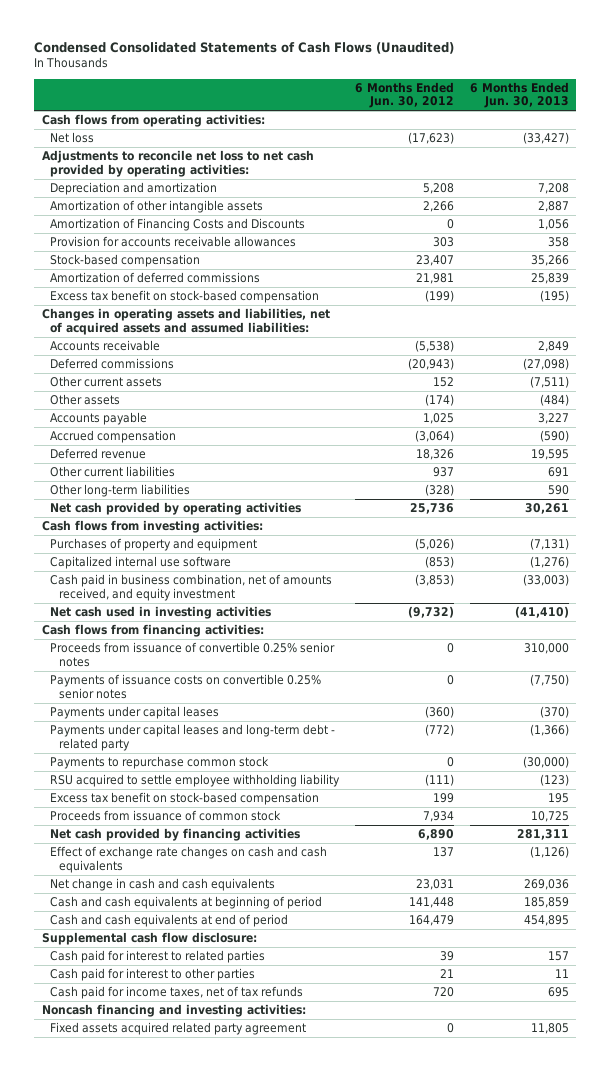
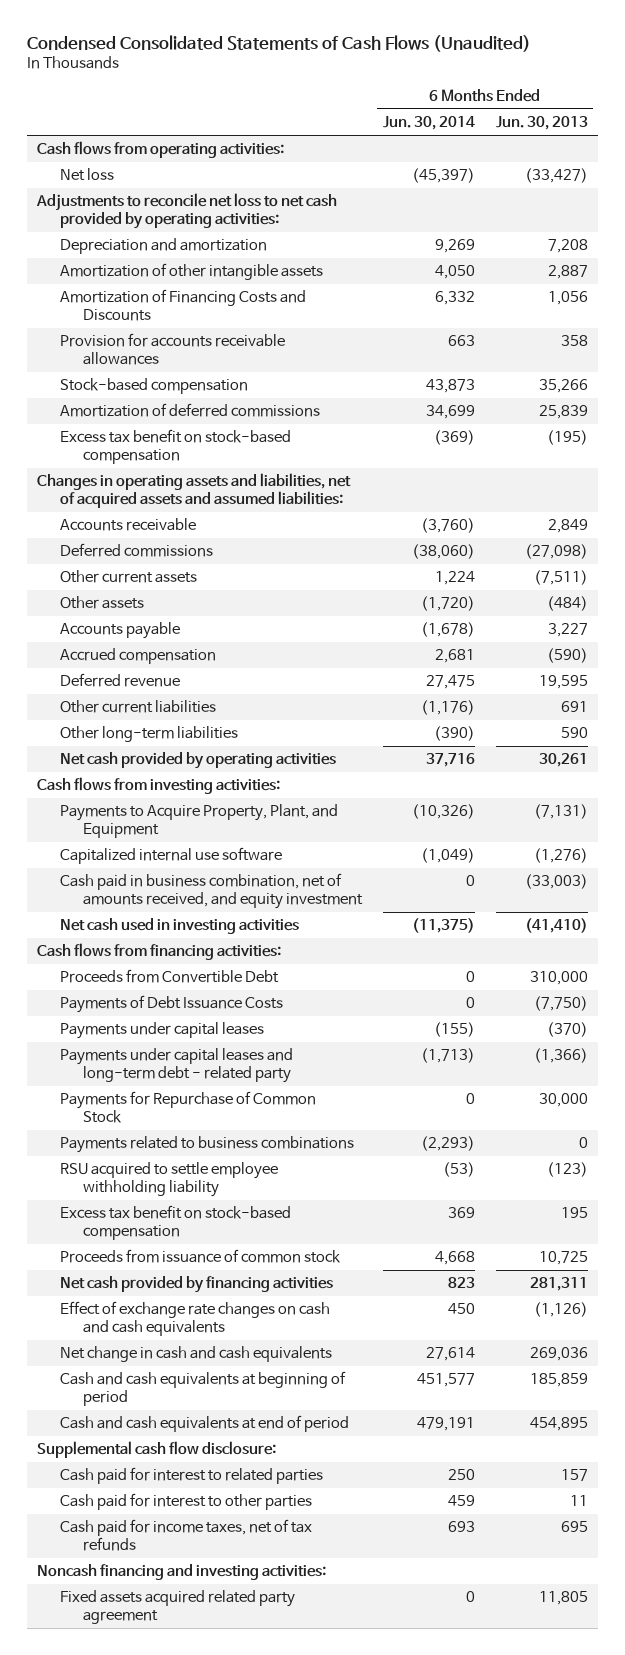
[354,81,454,109] 6 Months Ended Jun. 30, 2012 -> none
none -> [382,116,475,131] Jun. 30, 2014
[50,538,258,552] Purchases of property and equipment -> [59,804,338,839] Payments to Acquire Property, Plant, and Equipment
[50,642,336,667] Proceeds from issuance of convertible 0.25% senior notes -> [59,969,279,984] Proceeds from Convertible Debt
[50,674,322,699] Payments of issuance costs on convertible 0.25% senior notes -> [59,995,283,1014] Payments of Debt Issuance Costs
[50,756,270,770] Payments to repurchase common stock -> [59,1091,316,1124] Payments for Repurchase of Common Stock
[522,756,569,769] (30,000) -> [538,1093,588,1108] 30,000
none -> [59,1136,354,1154] Payments related to business combinations

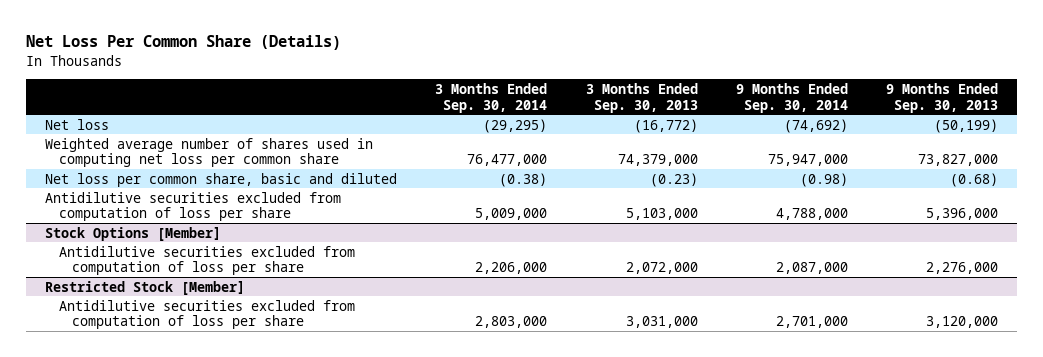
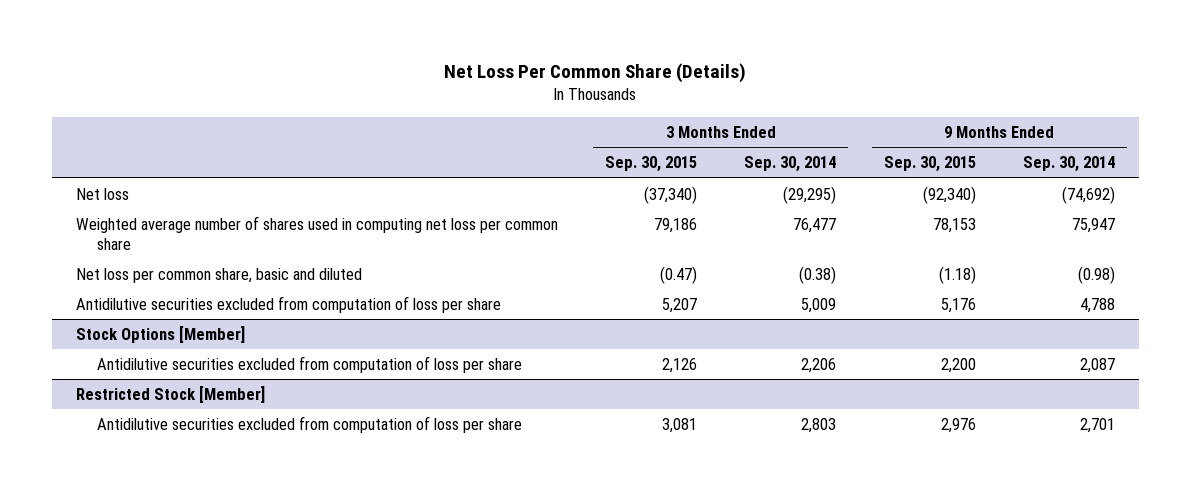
[585,82,698,113] 3 Months Ended Sep. 30, 2013 -> none
[886,82,999,113] 9 Months Ended Sep. 30, 2013 -> none
none -> [605,156,698,173] Sep. 30, 2015
none -> [883,156,976,173] Sep. 30, 2015
[467,154,548,167] 76,477,000 -> [793,218,837,234] 76,477
[767,154,848,167] 75,947,000 -> [1071,218,1115,234] 75,947
[475,208,548,221] 5,009,000 -> [801,298,837,314] 5,009
[775,208,848,221] 4,788,000 -> [1079,298,1115,314] 4,788
[475,262,548,275] 2,206,000 -> [801,358,837,374] 2,206
[775,262,848,275] 2,087,000 -> [1079,358,1115,374] 2,087
[475,316,548,329] 2,803,000 -> [801,418,837,434] 2,803
[775,316,848,329] 2,701,000 -> [1079,418,1115,434] 2,701

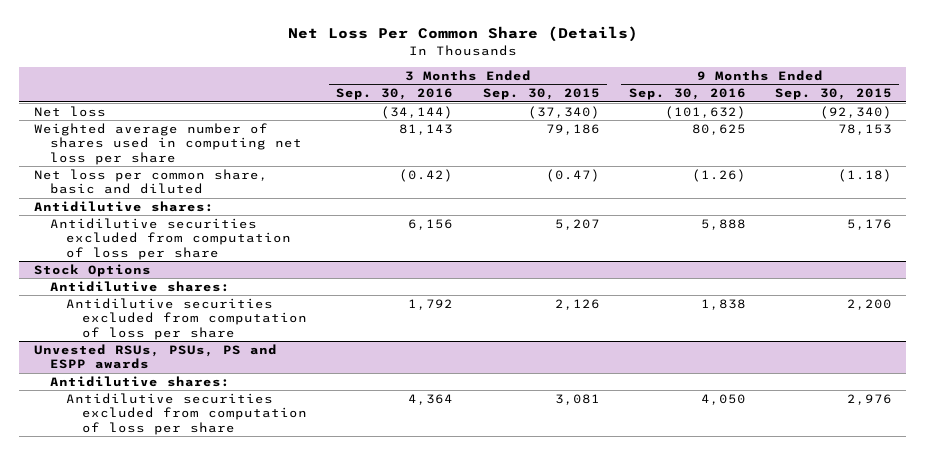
[744,156,837,173] Sep. 30, 2014 -> none
[1022,156,1115,173] Sep. 30, 2014 -> none
none -> [336,88,454,101] Sep. 30, 2016
none -> [628,88,746,101] Sep. 30, 2016
[75,216,558,250] Weighted average number of shares used in computing net loss per common share -> [34,122,303,165] Weighted average number of shares used in computing net loss per share
none -> [34,200,215,212] Antidilutive shares:
[75,326,245,344] Stock Options [Member] -> [34,263,152,277] Stock Options
none -> [50,280,231,292] Antidilutive shares:
[75,386,265,404] Restricted Stock [Member] -> [34,343,278,370] Unvested RSUs, PSUs, PS and ESPP awards
none -> [50,375,231,387] Antidilutive shares:

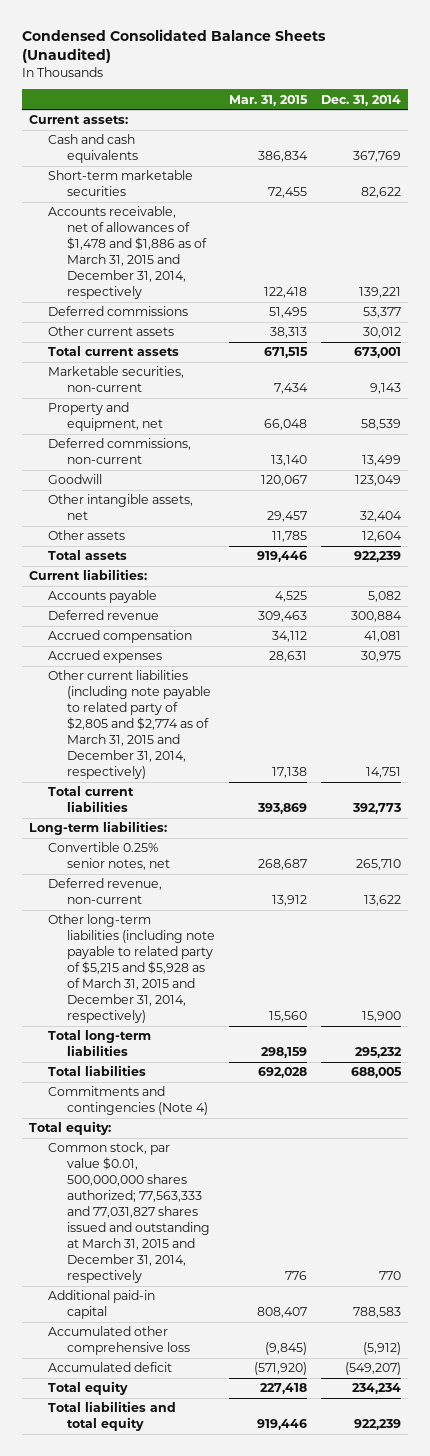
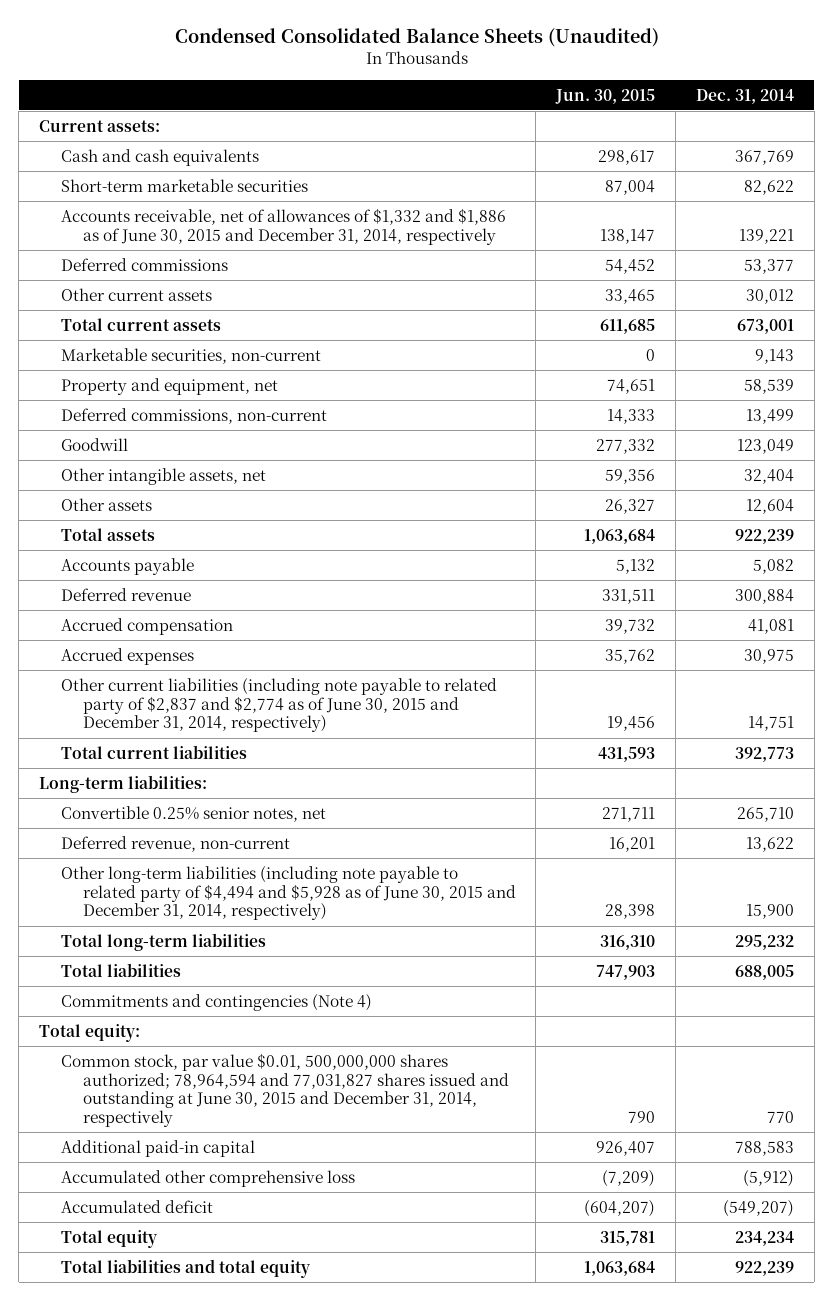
[229,94,309,106] Mar. 31, 2015 -> none
none -> [555,88,656,104] Jun. 30, 2015
[48,206,208,300] Accounts receivable, net of allowances of $1,478 and $1,886 as of March 31, 2015 and December 31, 2014, respectively -> [60,207,506,245] Accounts receivable, net of allowances of $1,332 and $1,886 as of June 30, 2015 and December 31, 2014, respectively
[29,569,148,581] Current liabilities: -> none
[48,670,212,780] Other current liabilities (including note payable to related party of $2,805 and $2,774 as of March 31, 2015 and December 31, 2014, respectively) -> [60,677,497,733] Other current liabilities (including note payable to related party of $2,837 and $2,774 as of June 30, 2015 and December 31, 2014, respectively)
[48,914,216,1024] Other long-term liabilities (including note payable to related party of $5,215 and $5,928 as of March 31, 2015 and December 31, 2014, respectively) -> [60,865,516,921] Other long-term liabilities (including note payable to related party of $4,494 and $5,928 as of June 30, 2015 and December 31, 2014, respectively)
[48,1142,211,1283] Common stock, par value $0.01, 500,000,000 shares authorized; 77,563,333 and 77,031,827 shares issued and outstanding at March 31, 2015 and December 31, 2014, respectively -> [60,1052,509,1128] Common stock, par value $0.01, 500,000,000 shares authorized; 78,964,594 and 77,031,827 shares issued and outstanding at June 30, 2015 and December 31, 2014, respectively

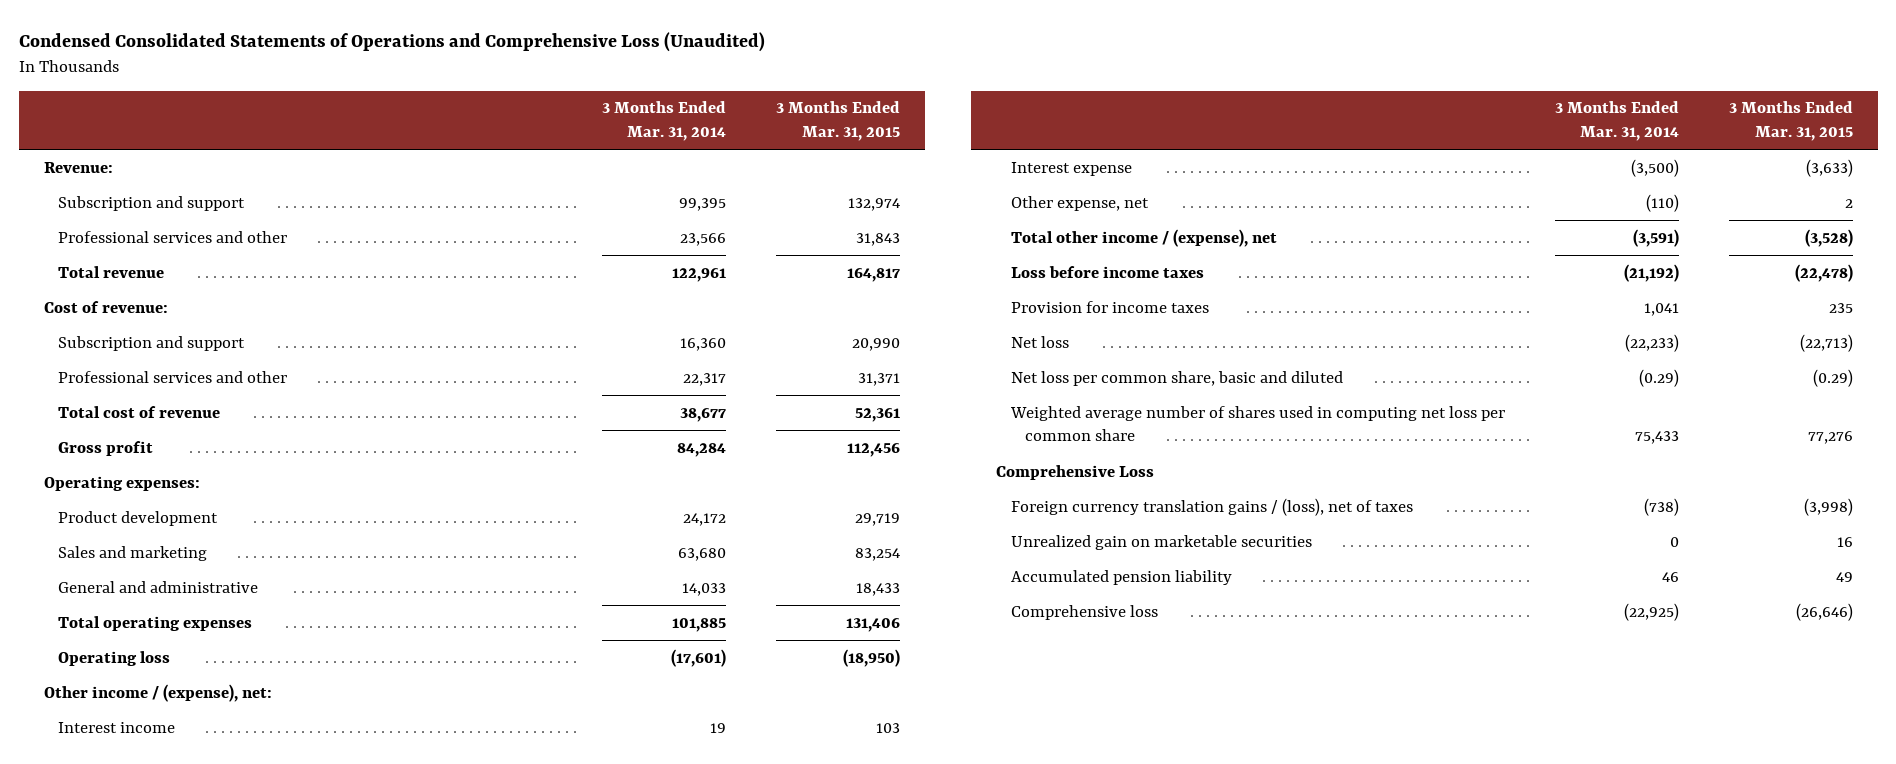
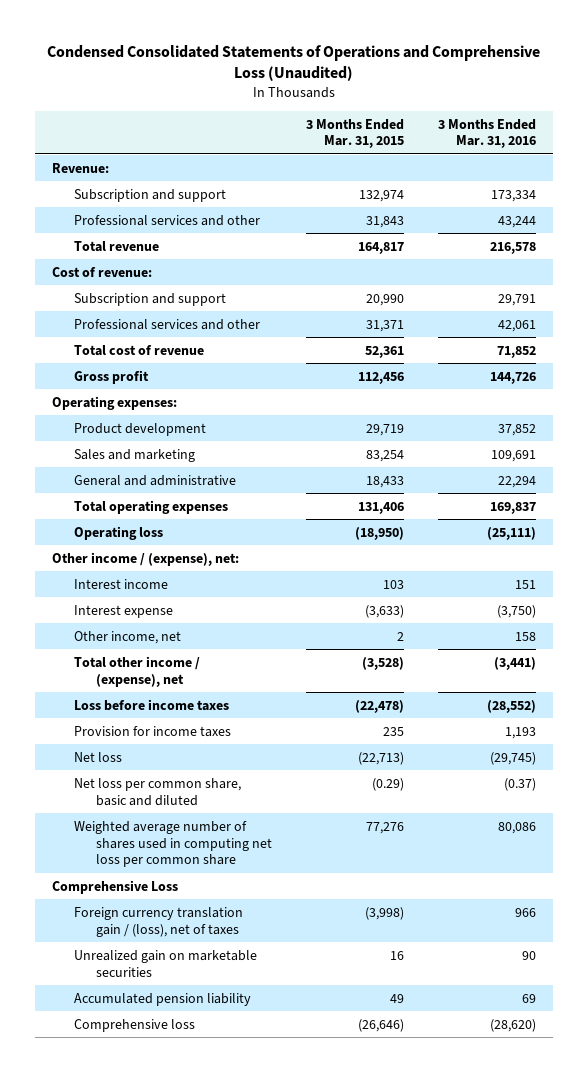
[602,101,727,142] 3 Months Ended Mar. 31, 2014 -> none
none -> [437,118,536,149] 3 Months Ended Mar. 31, 2016
[1010,195,1149,211] Other expense, net -> [74,630,182,644] Other income, net
[1010,497,1413,516] Foreign currency translation gains / (loss), net of taxes -> [74,906,244,937] Foreign currency translation gain / (loss), net of taxes

